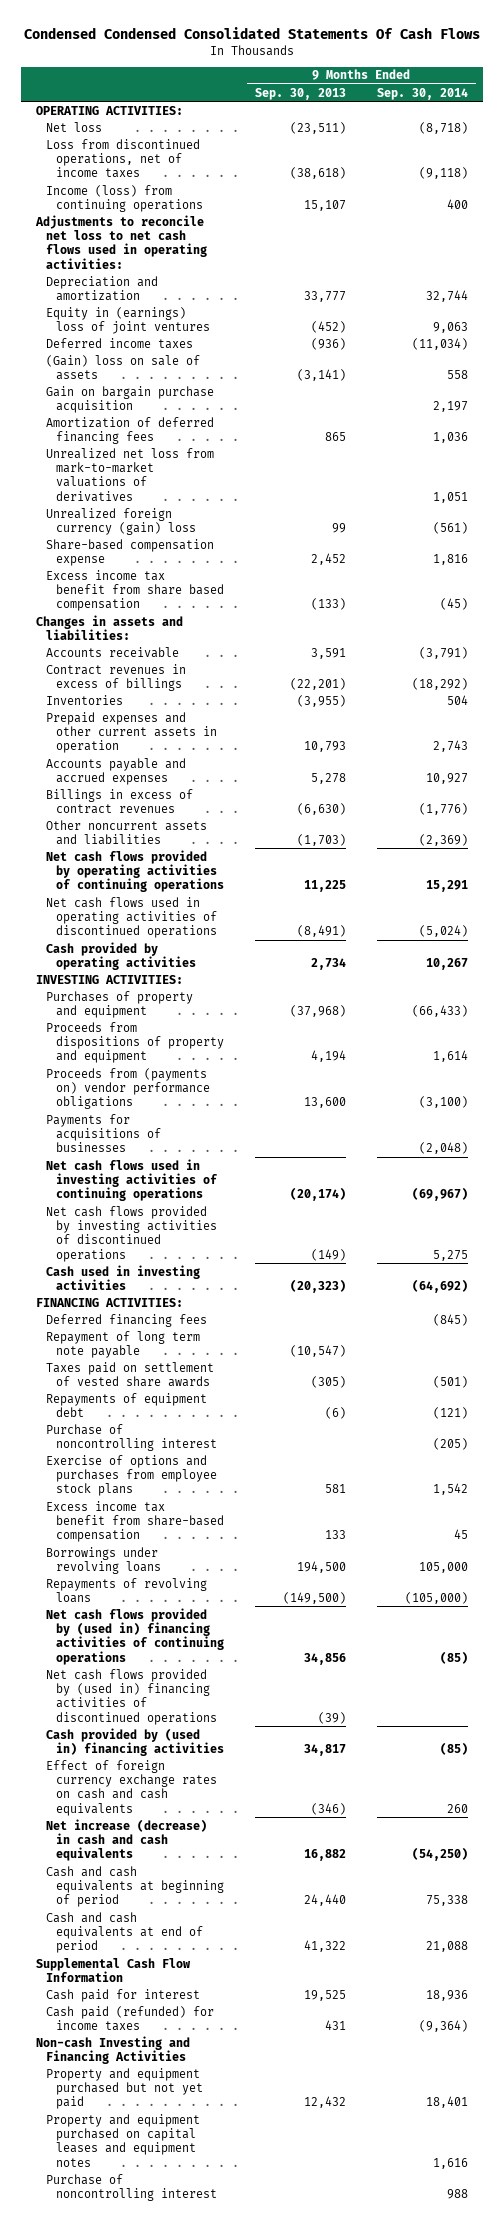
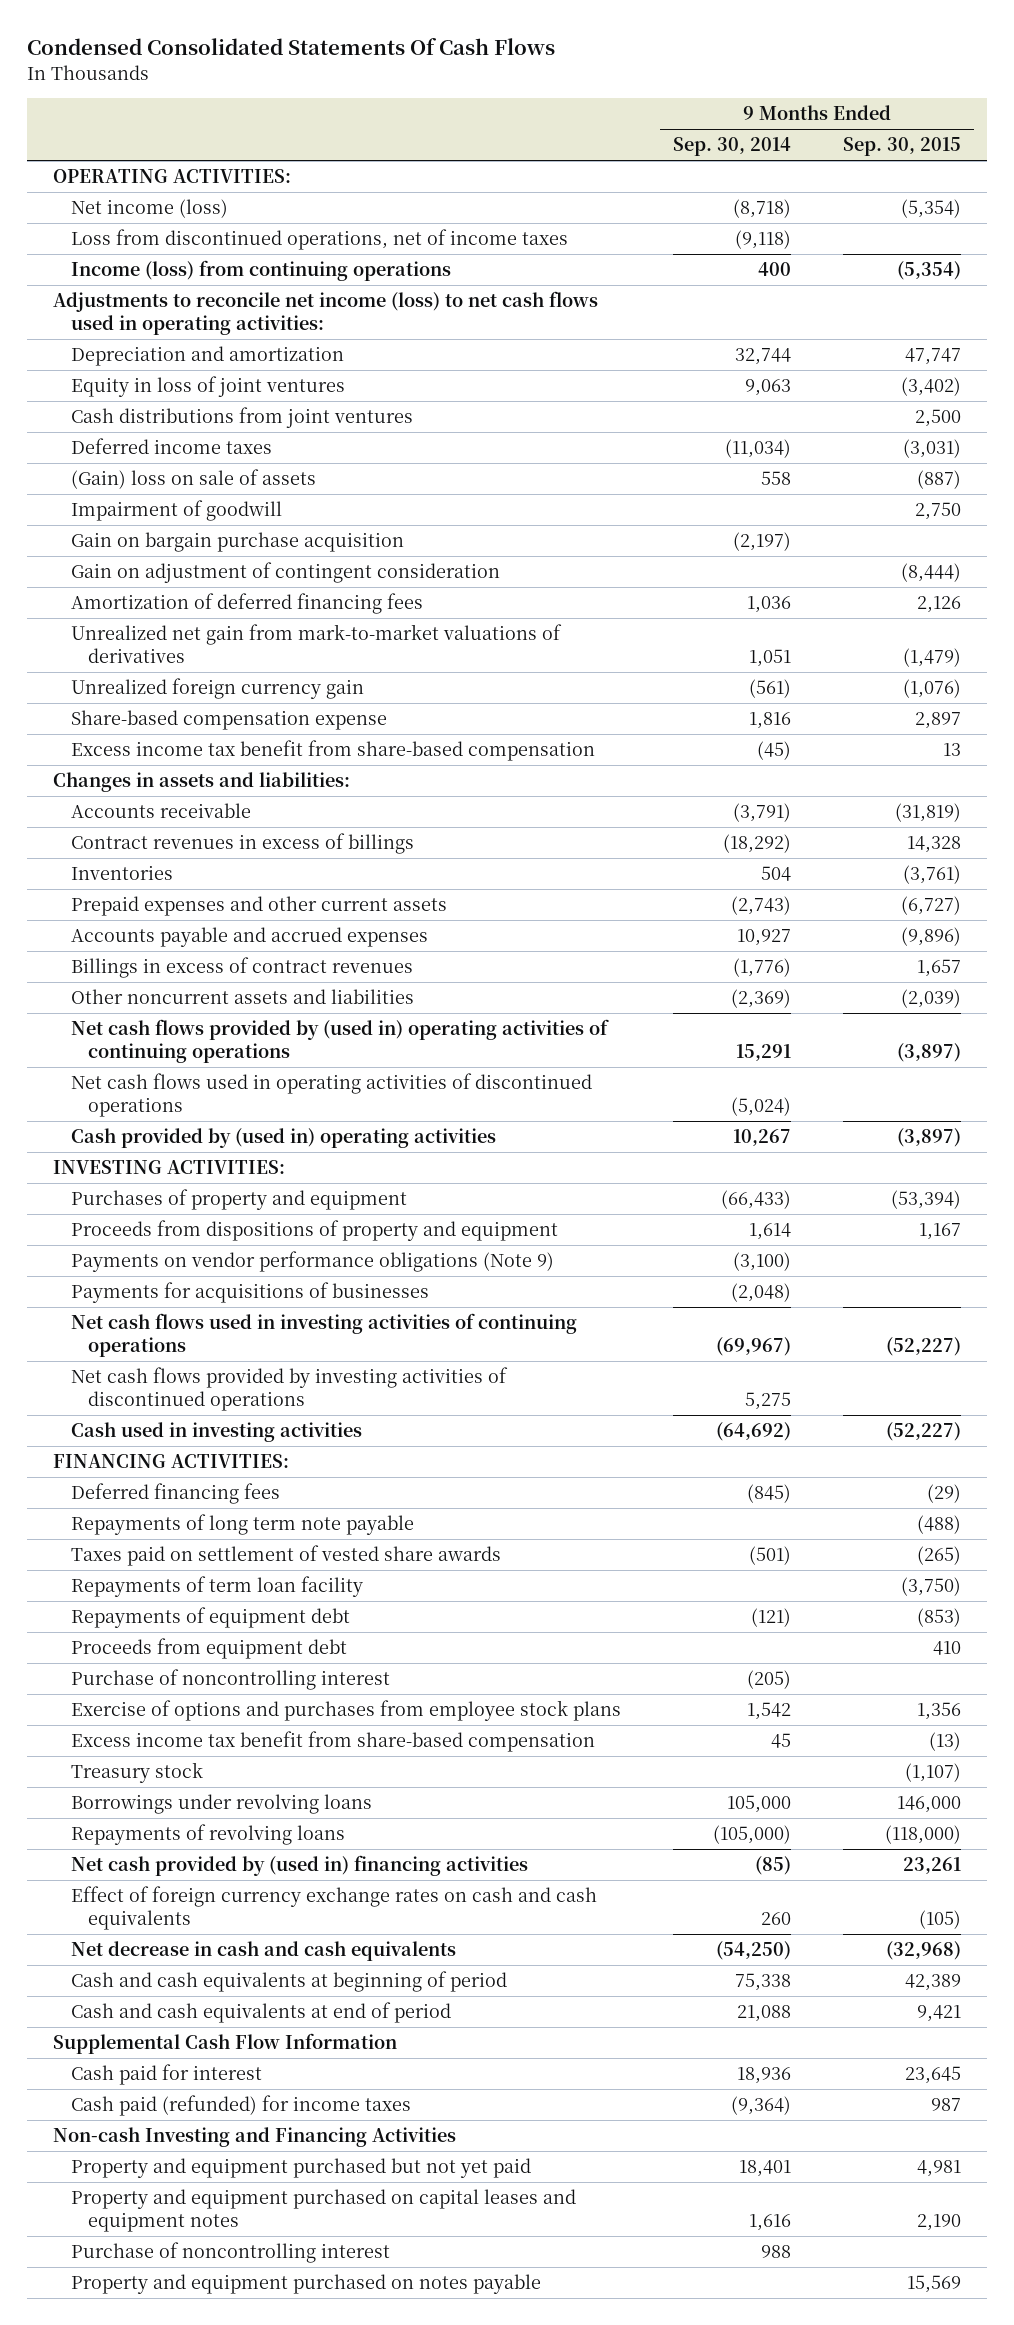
[24,27,481,40] Condensed Condensed Consolidated Statements Of Cash Flows -> [27,38,556,56] Condensed Consolidated Statements Of Cash Flows
[254,87,346,100] Sep. 30, 2013 -> none
none -> [842,137,961,157] Sep. 30, 2015
[46,121,103,132] Net loss -> [70,199,228,219] Net income (loss)
[35,214,208,269] Adjustments to reconcile net loss to net cash flows used in operating activities: -> [53,291,599,335] Adjustments to reconcile net income (loss) to net cash flows used in operating activities:
[46,306,210,334] Equity in (earnings) loss of joint ventures -> [70,376,345,398] Equity in loss of joint ventures
none -> [70,407,413,429] Cash distributions from joint ventures
none -> [70,500,282,522] Impairment of goodwill
[432,400,468,412] 2,197 -> [732,532,791,552] (2,197)
none -> [70,562,500,584] Gain on adjustment of contingent consideration
[46,447,215,502] Unrealized net loss from mark-to-market valuations of derivatives -> [70,624,562,663] Unrealized net gain from mark-to-market valuations of derivatives
[46,507,196,535] Unrealized foreign currency (gain) loss -> [70,678,364,700] Unrealized foreign currency gain
[46,569,224,612] Excess income tax benefit from share based compensation -> [70,740,595,762] Excess income tax benefit from share-based compensation
[46,711,217,754] Prepaid expenses and other current assets in operation -> [70,896,447,917] Prepaid expenses and other current assets
[432,740,468,753] 2,743 -> [730,896,791,916] (2,743)
[46,849,224,893] Net cash flows provided by operating activities of continuing operations -> [70,1019,609,1063] Net cash flows provided by (used in) operating activities of continuing operations
[46,941,196,970] Cash provided by operating activities -> [70,1128,496,1149] Cash provided by (used in) operating activities
[46,1067,210,1110] Proceeds from (payments on) vendor performance obligations -> [70,1251,554,1273] Payments on vendor performance obligations (Note 9)
[46,1330,201,1358] Repayment of long term note payable -> [70,1514,414,1536] Repayments of long term note payable
none -> [70,1576,363,1598] Repayments of term loan facility
none -> [70,1638,347,1660] Proceeds from equipment debt
none -> [70,1762,203,1784] Treasury stock
[46,1607,224,1665] Net cash flows provided by (used in) financing activities of continuing operations -> none
[46,1668,217,1725] Net cash flows provided by (used in) financing activities of discontinued operations -> none
[46,1727,224,1756] Cash provided by (used in) financing activities -> [70,1855,528,1877] Net cash provided by (used in) financing activities
[46,1818,208,1862] Net increase (decrease) in cash and cash equivalents -> [70,1941,456,1962] Net decrease in cash and cash equivalents
none -> [70,2274,541,2295] Property and equipment purchased on notes payable

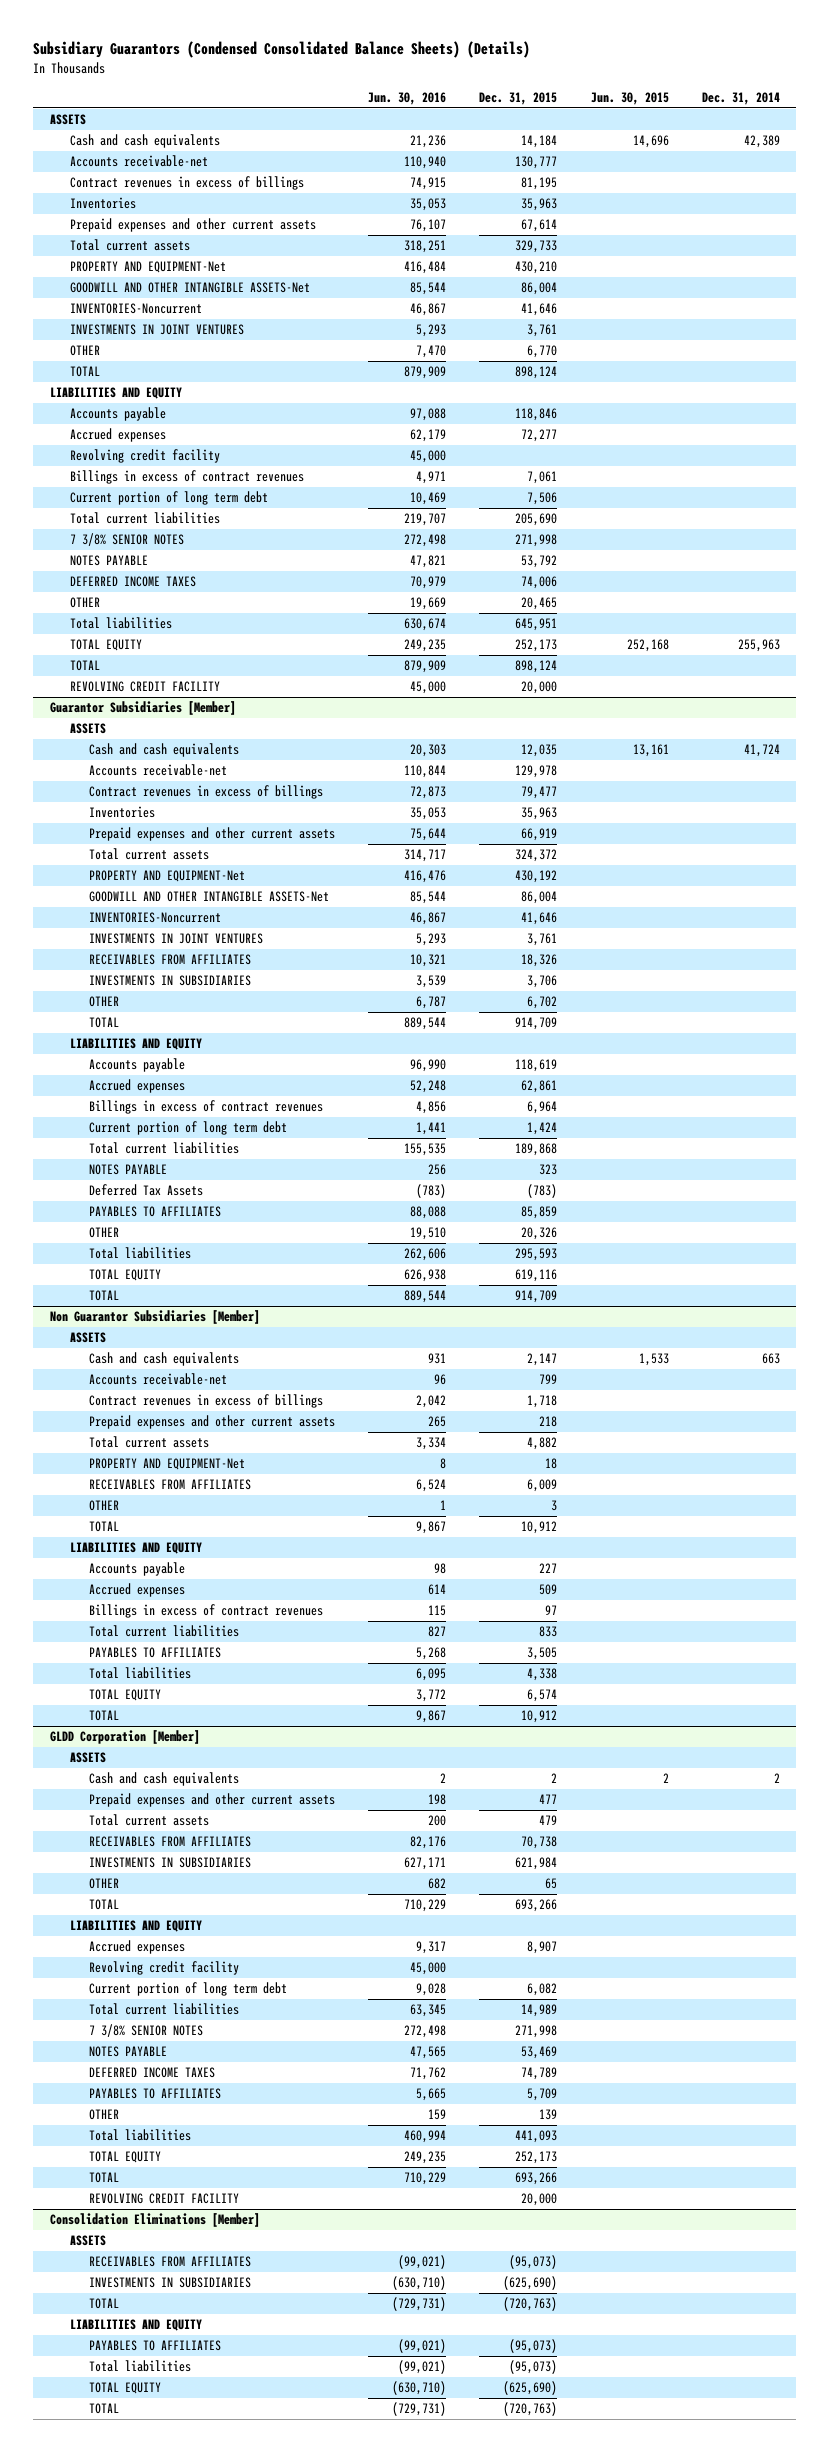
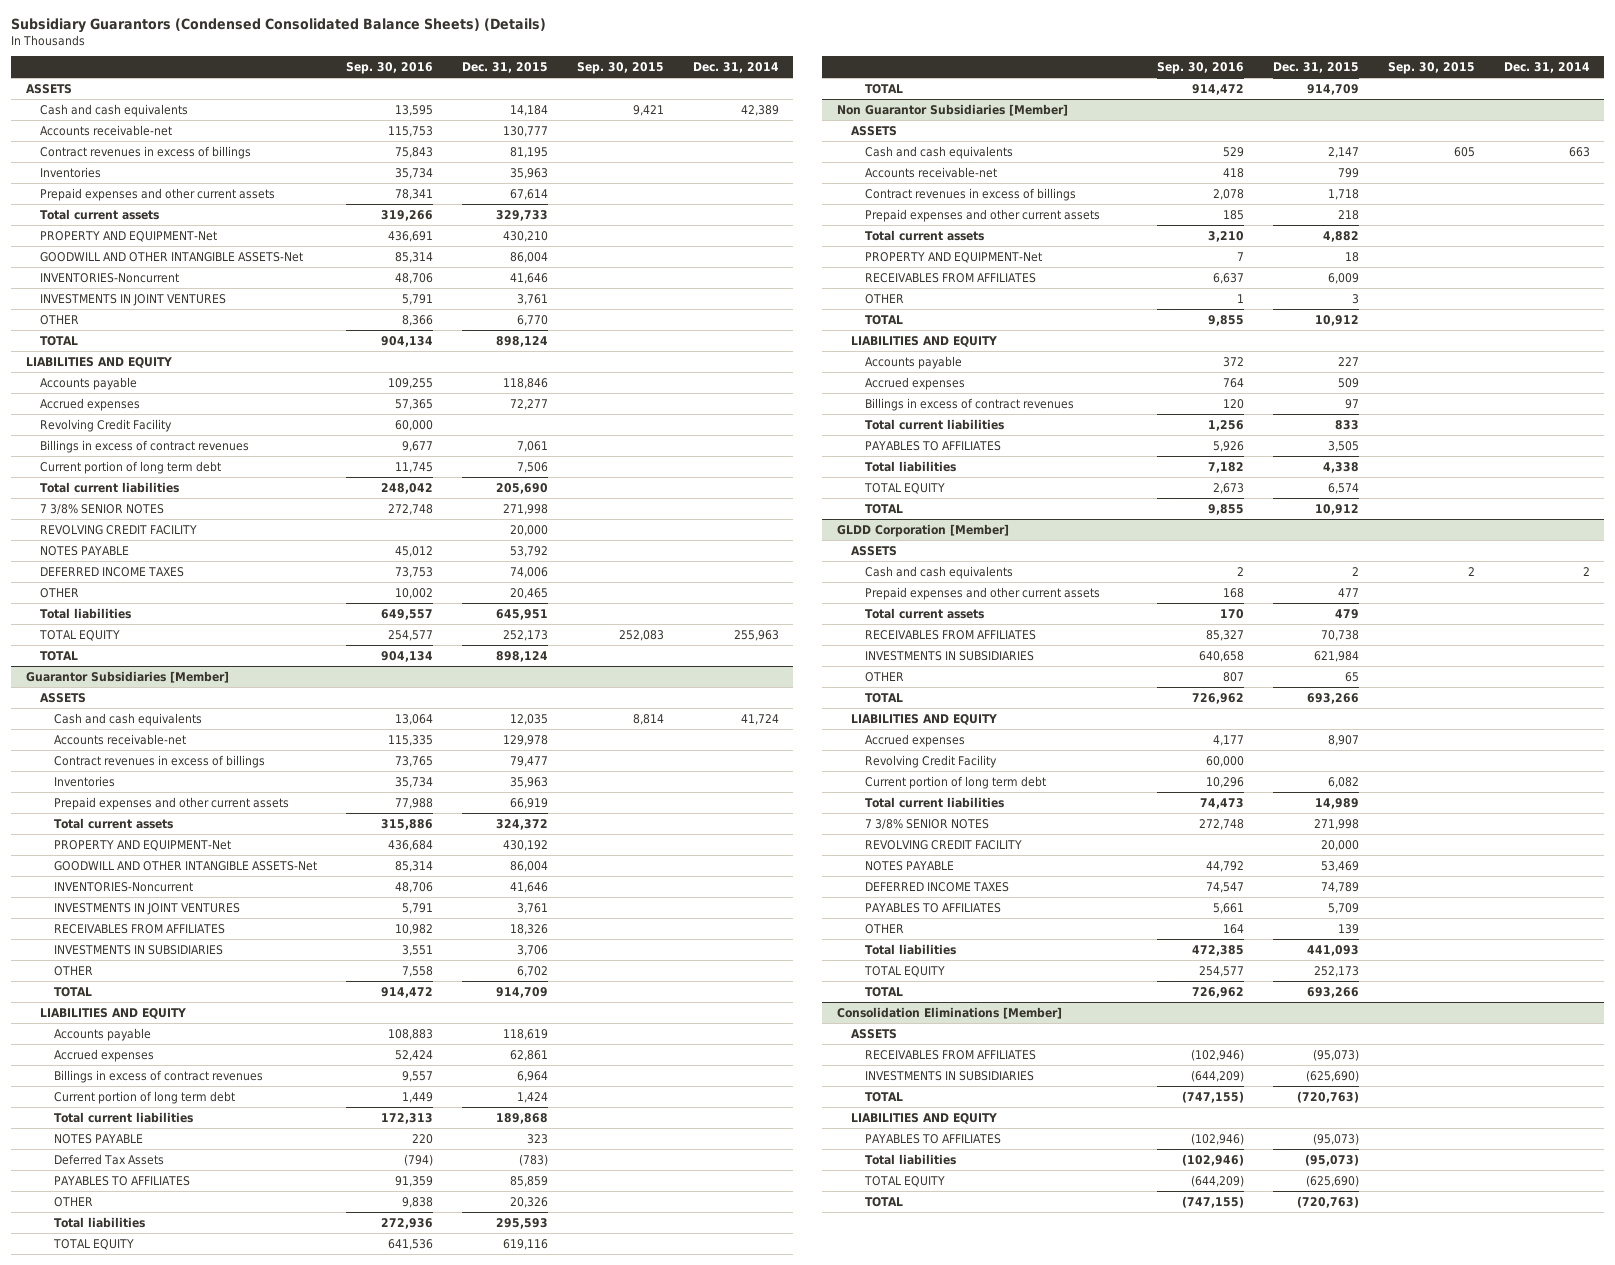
[368,91,447,105] Jun. 30, 2016 -> none
[590,91,669,105] Jun. 30, 2015 -> none
none -> [346,62,434,75] Sep. 30, 2016
none -> [576,62,664,75] Sep. 30, 2015
[69,449,220,464] Revolving credit facility -> [40,418,173,432] Revolving Credit Facility
[69,681,220,693] REVOLVING CREDIT FACILITY -> [40,524,198,535] REVOLVING CREDIT FACILITY
[89,1961,240,1976] Revolving credit facility -> [865,754,998,768] Revolving Credit Facility
[89,2193,240,2205] REVOLVING CREDIT FACILITY -> [865,839,1023,850] REVOLVING CREDIT FACILITY

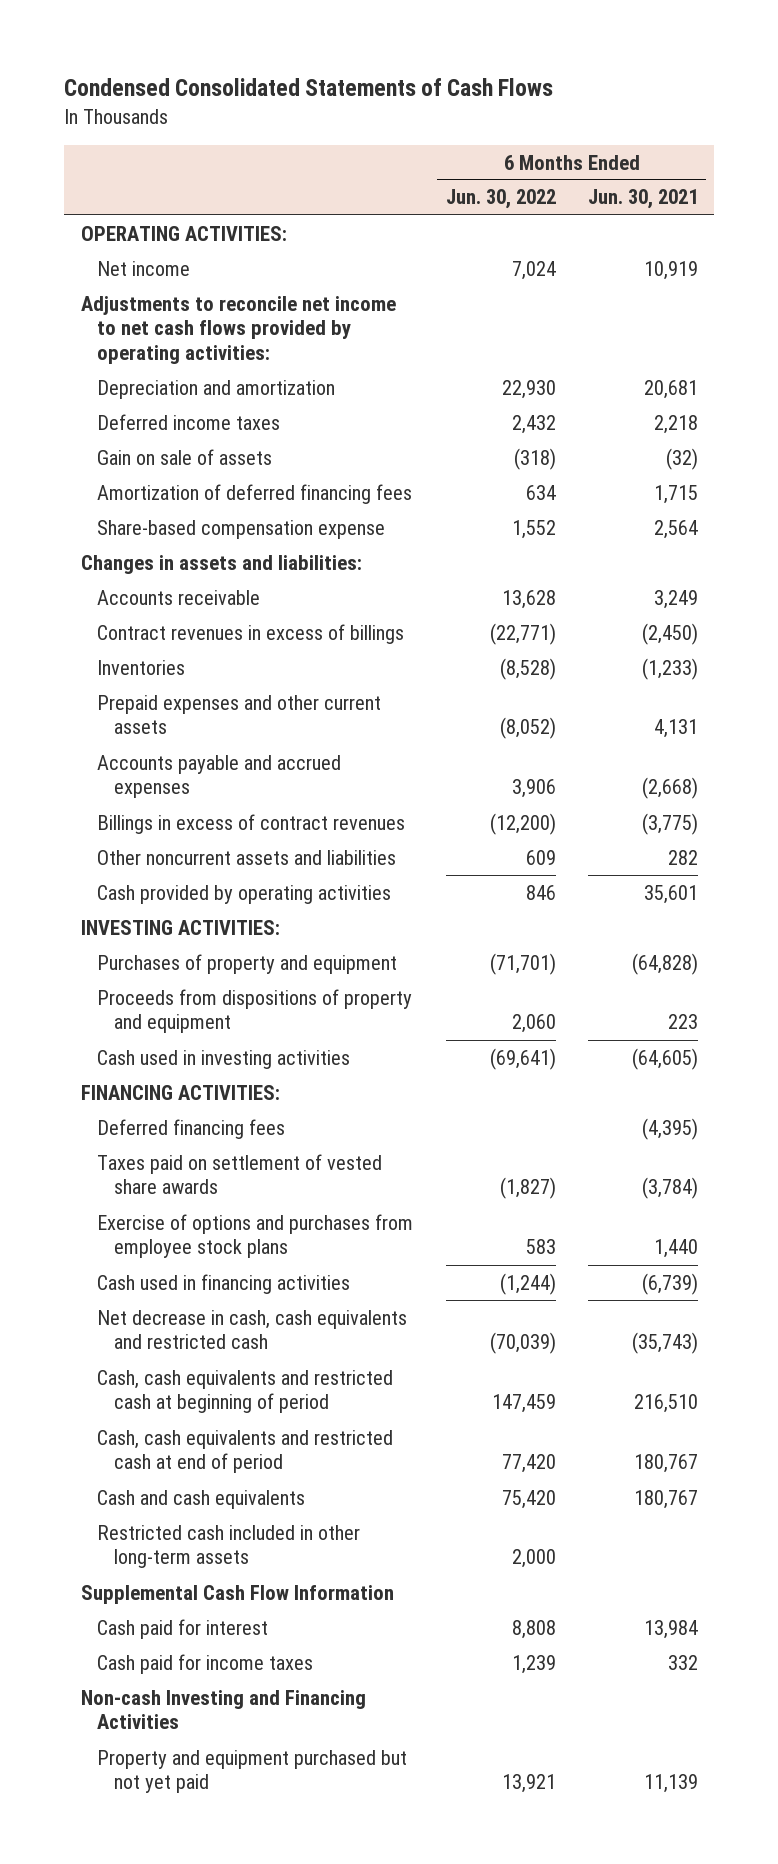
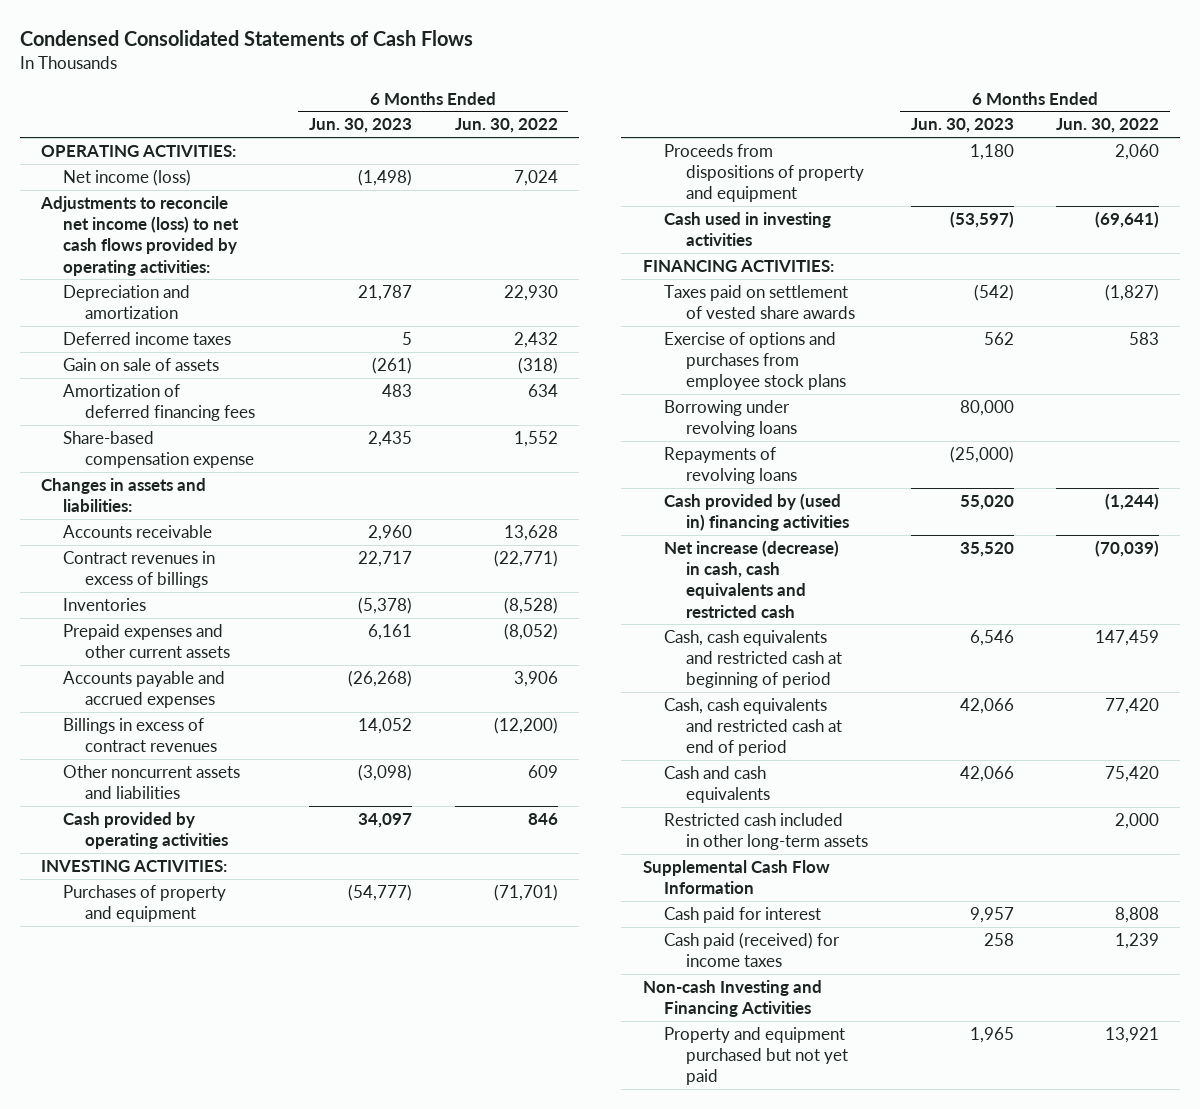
[587,189,698,210] Jun. 30, 2021 -> none
none -> [309,118,413,134] Jun. 30, 2023
[97,260,191,276] Net income -> [62,168,191,186] Net income (loss)
[80,295,396,365] Adjustments to reconcile net income to net cash flows provided by operating activities: -> [40,195,239,276] Adjustments to reconcile net income (loss) to net cash flows provided by operating activities:
[97,1118,286,1139] Deferred financing fees -> none
none -> [664,399,798,438] Borrowing under revolving loans
none -> [664,446,798,485] Repayments of revolving loans
[97,1273,351,1294] Cash used in financing activities -> [664,492,850,532] Cash provided by (used in) financing activities
[97,1309,408,1350] Net decrease in cash, cash equivalents and restricted cash -> [664,539,840,618] Net increase (decrease) in cash, cash equivalents and restricted cash
[97,1653,314,1674] Cash paid for income taxes -> [664,931,841,968] Cash paid (received) for income taxes

